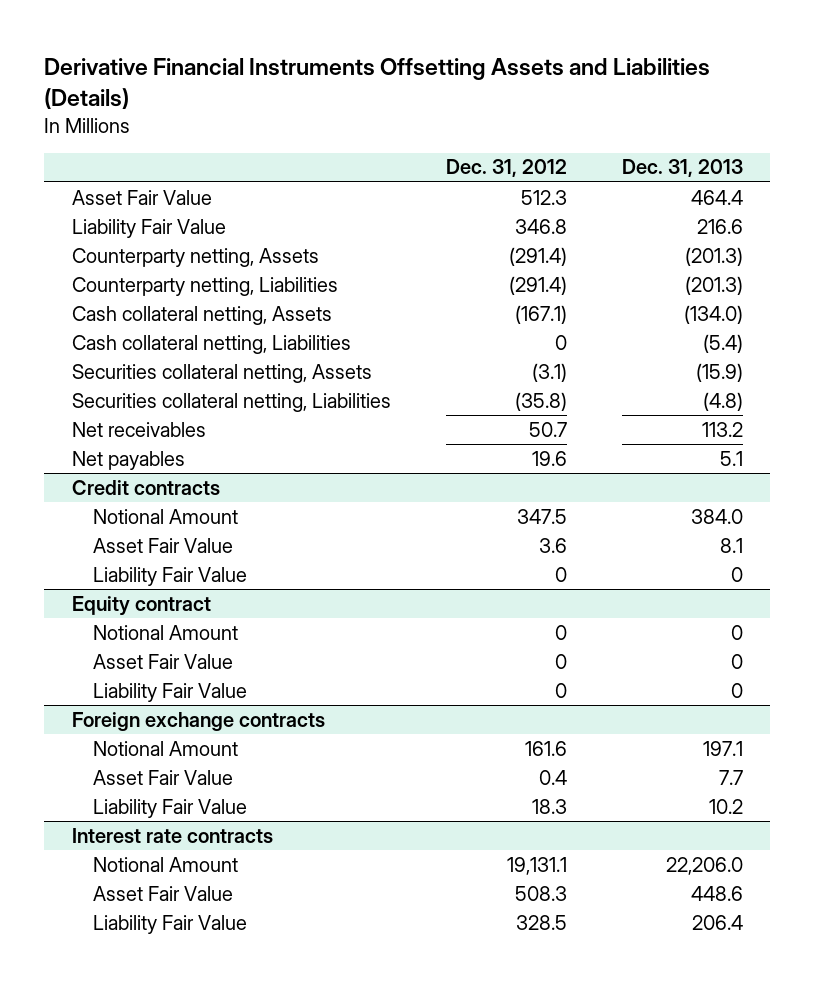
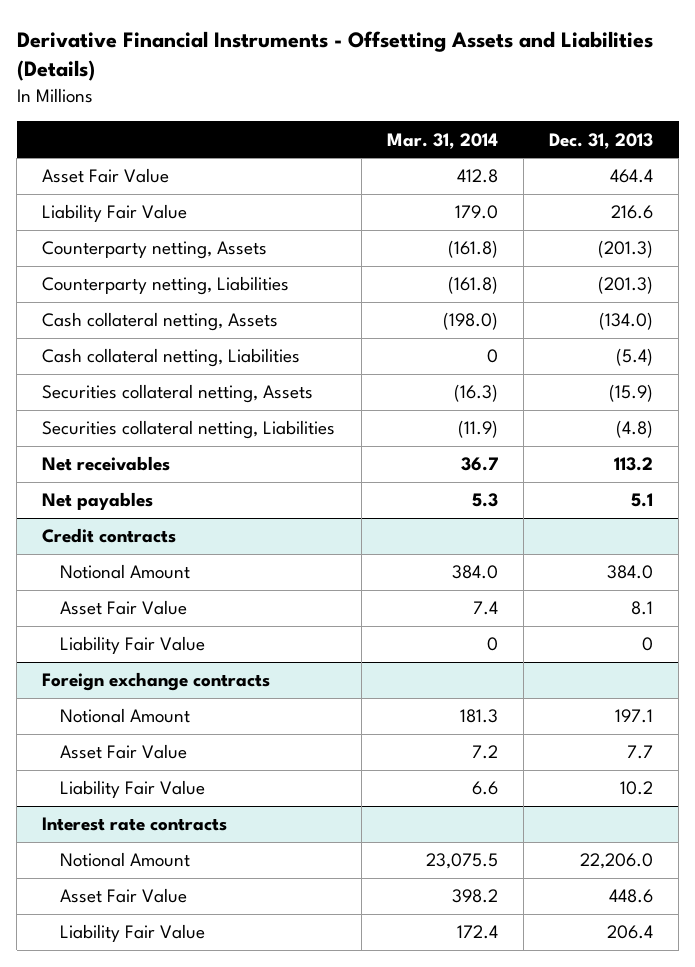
[44,58,711,109] Derivative Financial Instruments Offsetting Assets and Liabilities (Details) -> [16,30,653,82] Derivative Financial Instruments - Offsetting Assets and Liabilities (Details)
[445,159,567,178] Dec. 31, 2012 -> none
none -> [386,132,498,149] Mar. 31, 2014
[71,595,211,616] Equity contract -> none
[92,624,238,640] Notional Amount -> none
[92,653,233,669] Asset Fair Value -> none
[92,682,247,702] Liability Fair Value -> none

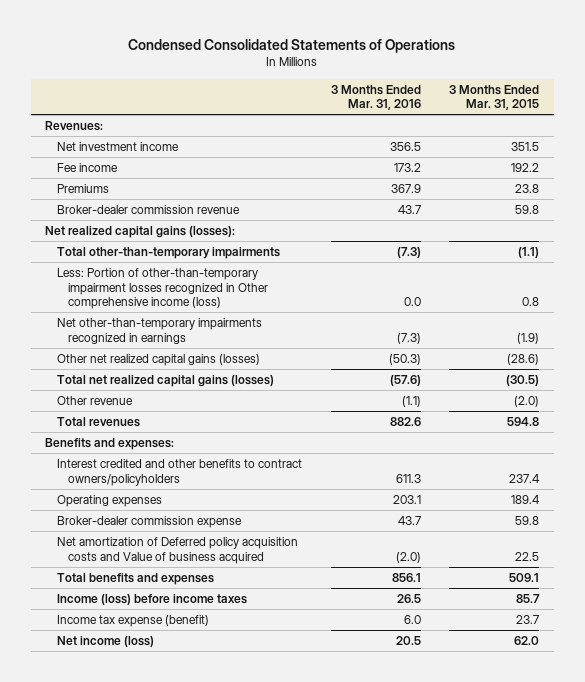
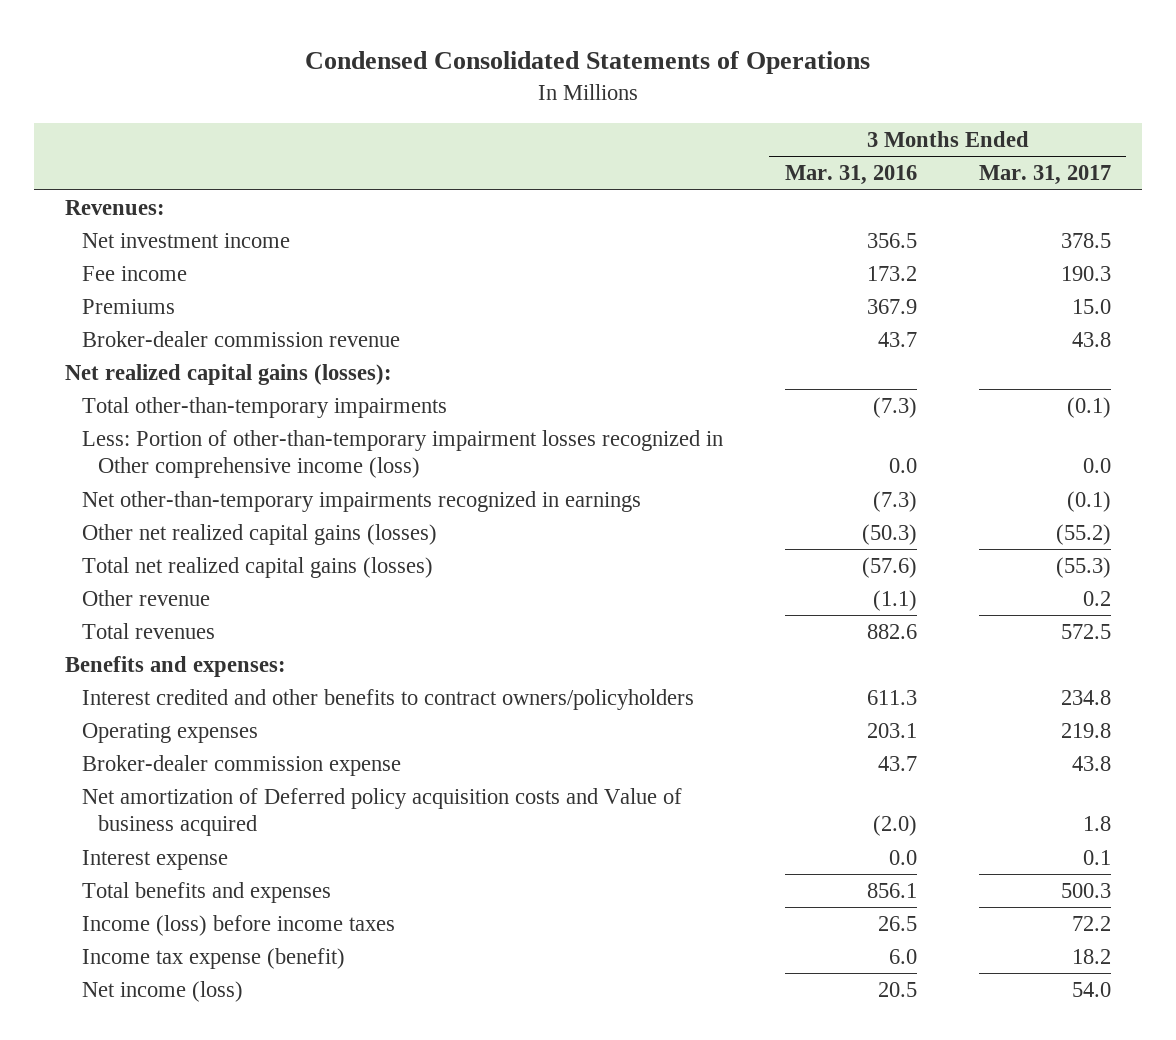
[449,84,540,111] 3 Months Ended Mar. 31, 2015 -> none
none -> [978,165,1111,186] Mar. 31, 2017
none -> [81,850,228,871] Interest expense

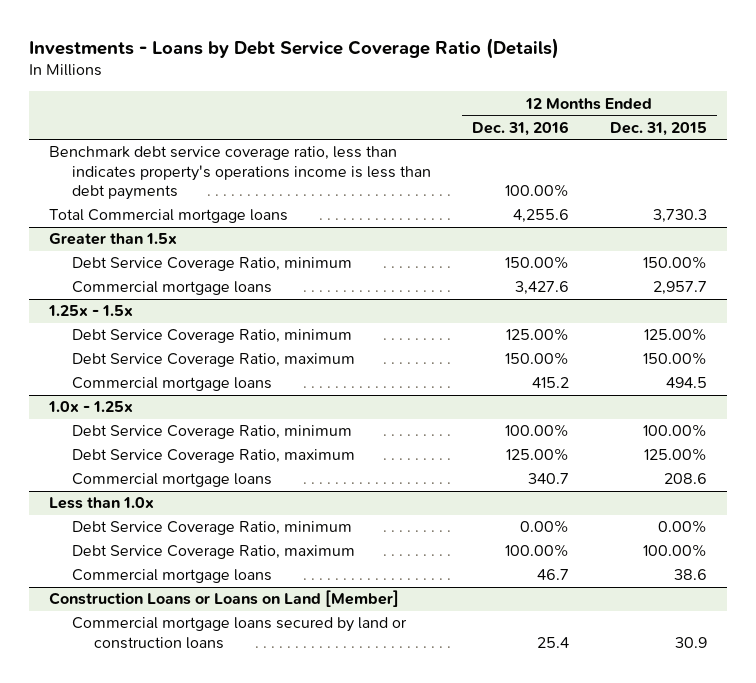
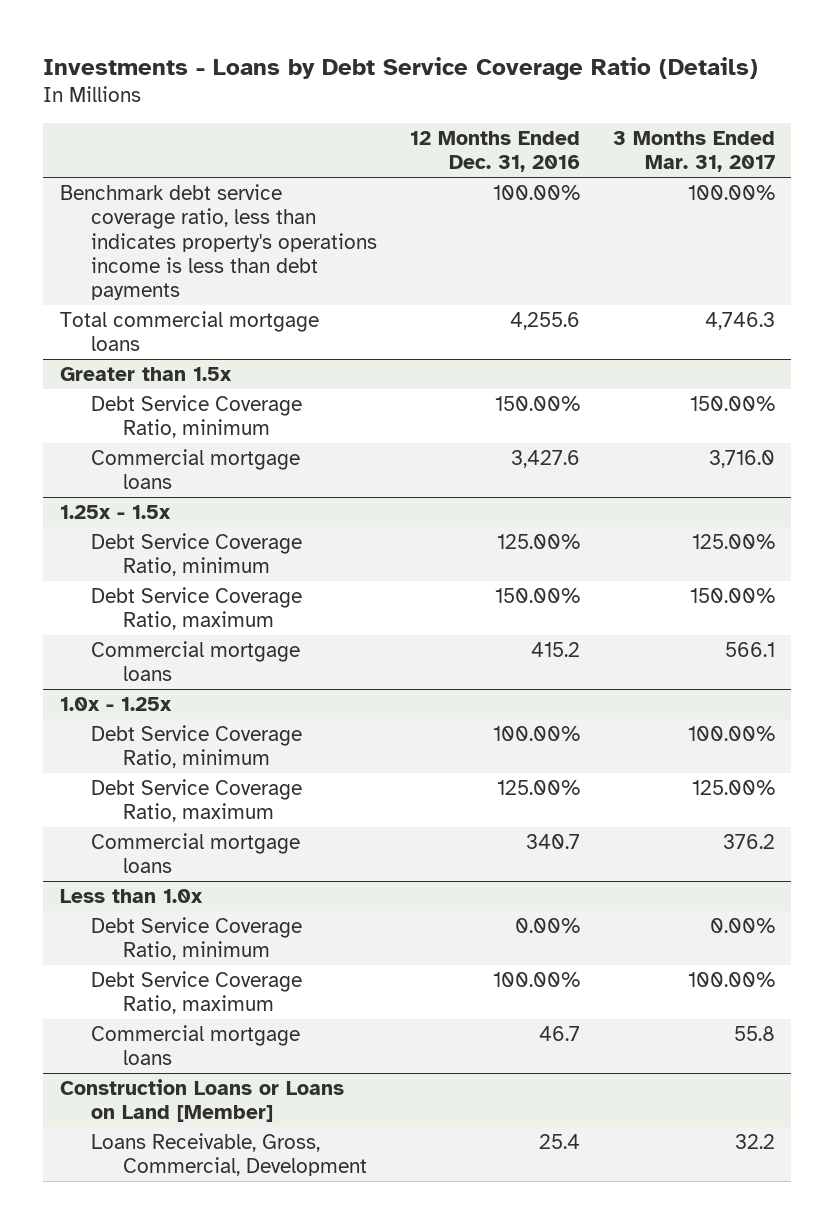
[609,121,707,136] Dec. 31, 2015 -> none
none -> [612,130,775,172] 3 Months Ended Mar. 31, 2017
[49,209,289,224] Total Commercial mortgage loans -> [59,310,319,352] Total commercial mortgage loans
[71,617,407,649] Commercial mortgage loans secured by land or construction loans -> [91,1132,367,1177] Loans Receivable, Gross, Commercial, Development

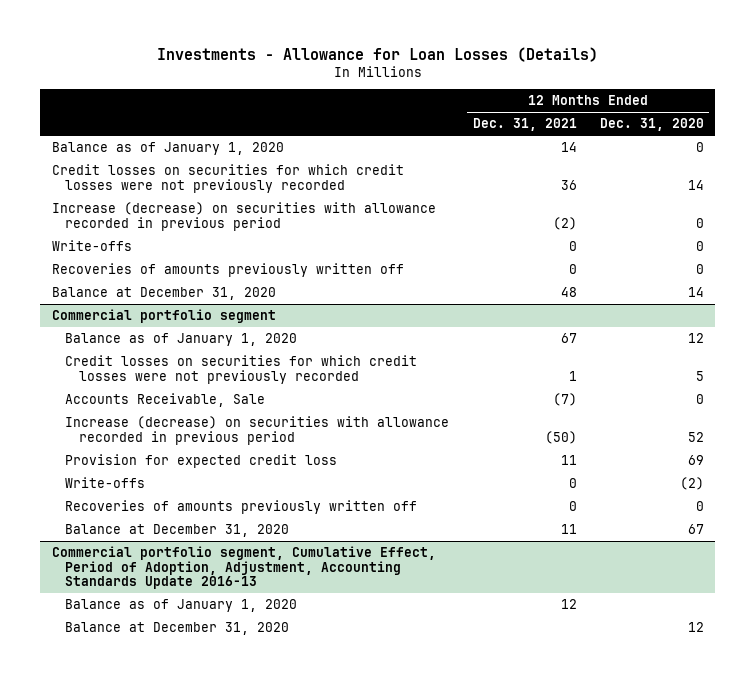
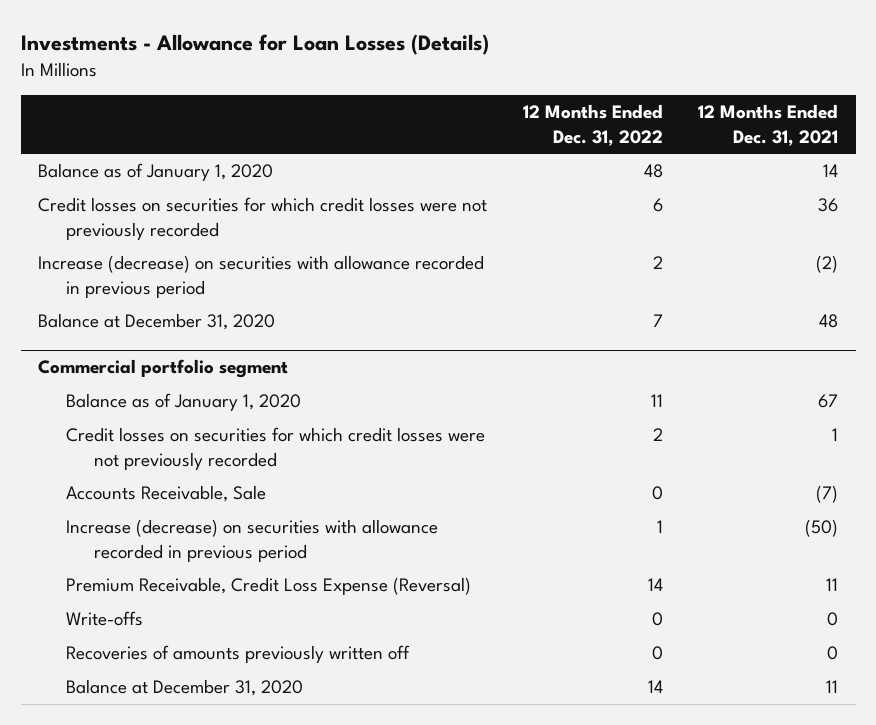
[599,118,704,132] Dec. 31, 2020 -> none
none -> [522,104,663,146] 12 Months Ended Dec. 31, 2022
[51,240,132,252] Write-offs -> none
[51,263,404,278] Recoveries of amounts previously written off -> none
[65,454,338,469] Provision for expected credit loss -> none
none -> [66,577,472,596] Premium Receivable, Credit Loss Expense (Reversal)
[51,546,436,590] Commercial portfolio segment, Cumulative Effect, Period of Adoption, Adjustment, Accounting Standards Update 2016-13 -> none
[65,599,298,613] Balance as of January 1, 2020 -> none
[65,622,290,636] Balance at December 31, 2020 -> none

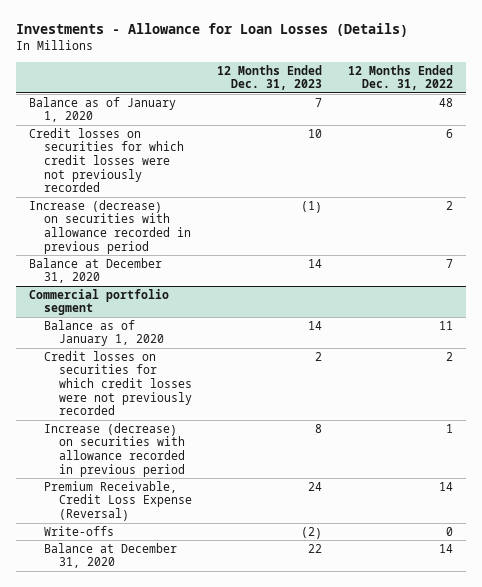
[697,104,838,146] 12 Months Ended Dec. 31, 2021 -> none
none -> [217,64,323,91] 12 Months Ended Dec. 31, 2023
[66,485,267,503] Accounts Receivable, Sale -> none
[66,645,411,664] Recoveries of amounts previously written off -> none

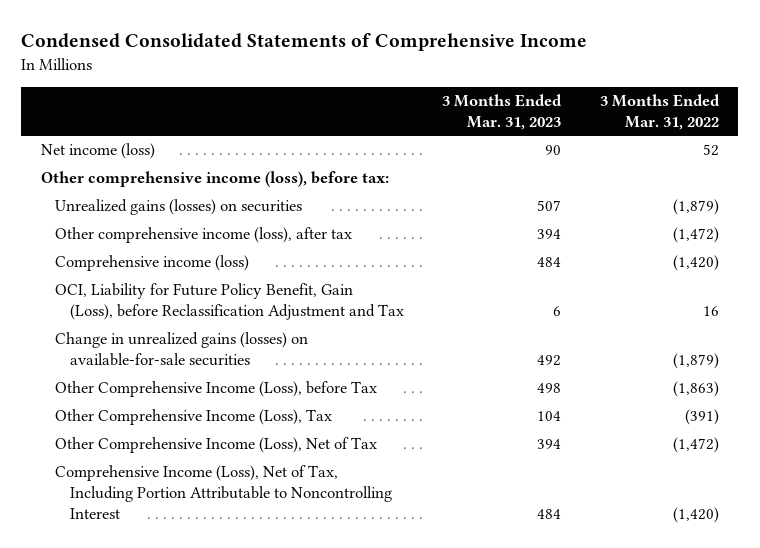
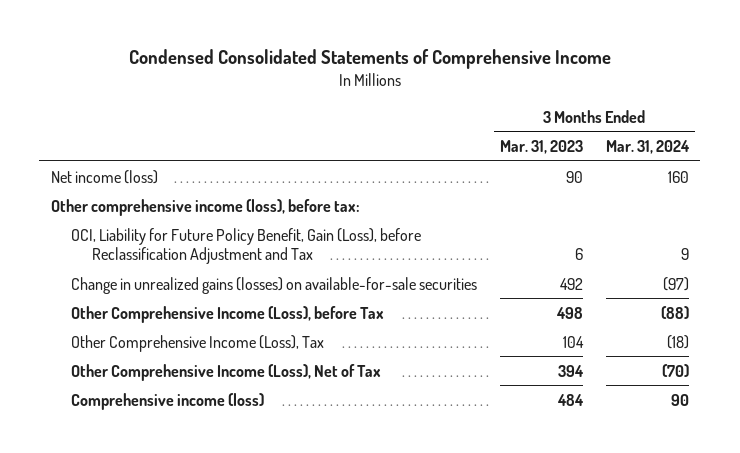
[600,94,721,130] 3 Months Ended Mar. 31, 2022 -> none
none -> [605,140,690,155] Mar. 31, 2024
[55,199,303,216] Unrealized gains (losses) on securities -> none
[55,227,353,244] Other comprehensive income (loss), after tax -> none
[55,465,392,519] Comprehensive Income (Loss), Net of Tax, Including Portion Attributable to Noncontrolling Interest -> none
[55,255,250,272] Comprehensive income (loss) -> [71,392,265,410] Comprehensive income (loss)

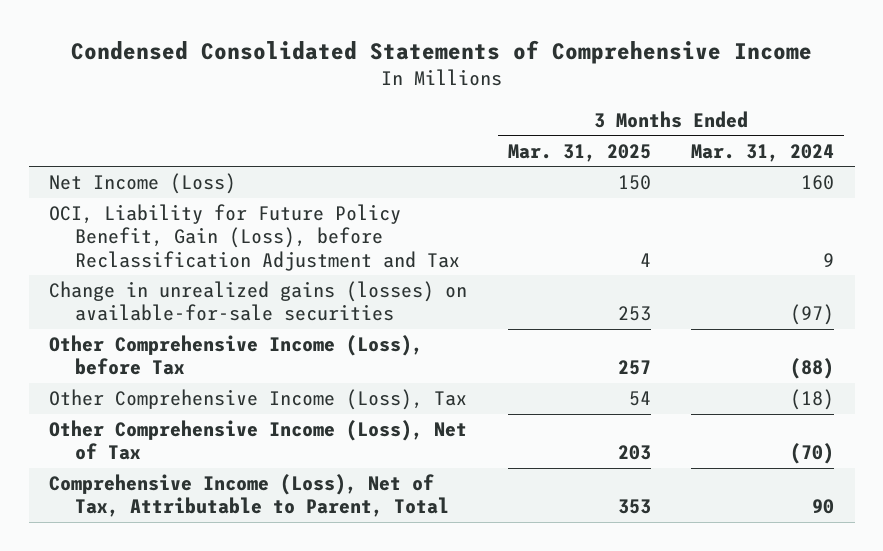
[500,140,584,155] Mar. 31, 2023 -> none
none -> [507,143,651,162] Mar. 31, 2025
[50,198,360,216] Other comprehensive income (loss), before tax: -> none
[50,169,158,184] Net income (loss) -> [49,173,237,195] Net Income (Loss)
[71,392,265,410] Comprehensive income (loss) -> [49,474,449,518] Comprehensive Income (Loss), Net of Tax, Attributable to Parent, Total

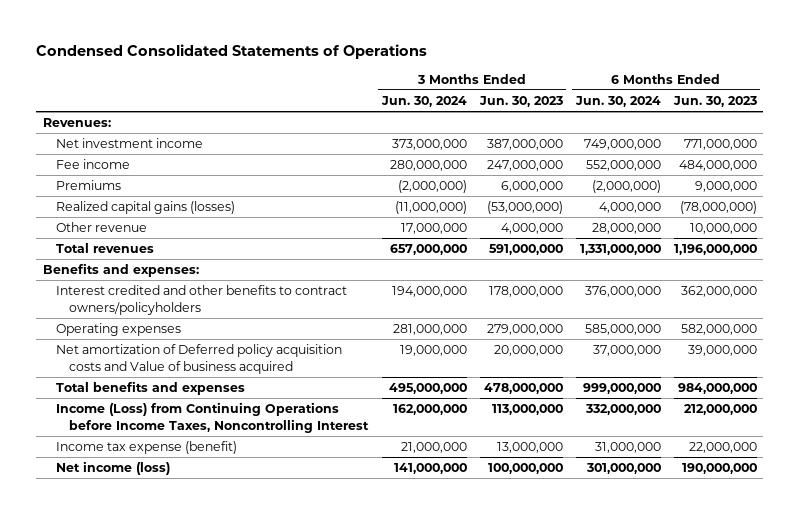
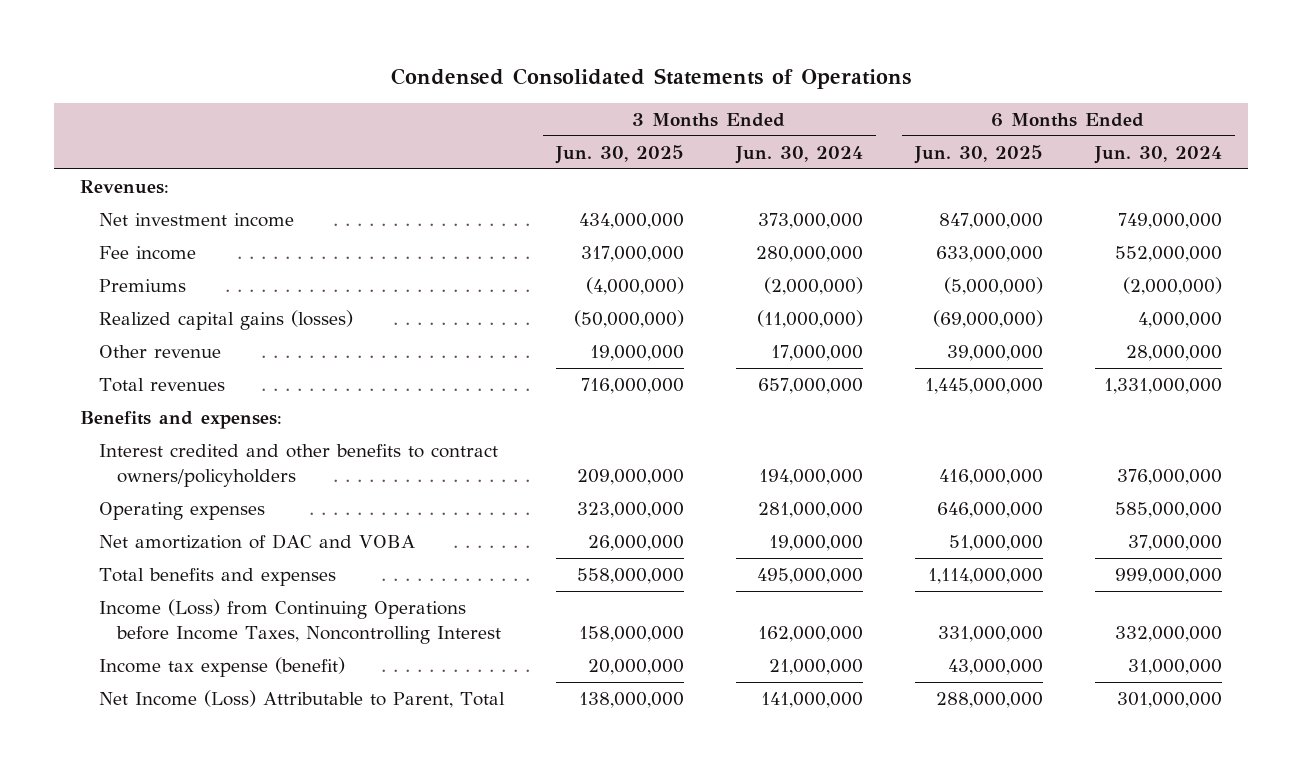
[478,95,563,107] Jun. 30, 2023 -> none
[672,95,757,107] Jun. 30, 2023 -> none
none -> [554,144,684,164] Jun. 30, 2025
none -> [913,144,1043,164] Jun. 30, 2025
[56,344,343,374] Net amortization of Deferred policy acquisition costs and Value of business acquired -> [98,533,415,549] Net amortization of DAC and VOBA
[56,461,171,476] Net income (loss) -> [98,689,505,708] Net Income (Loss) Attributable to Parent, Total

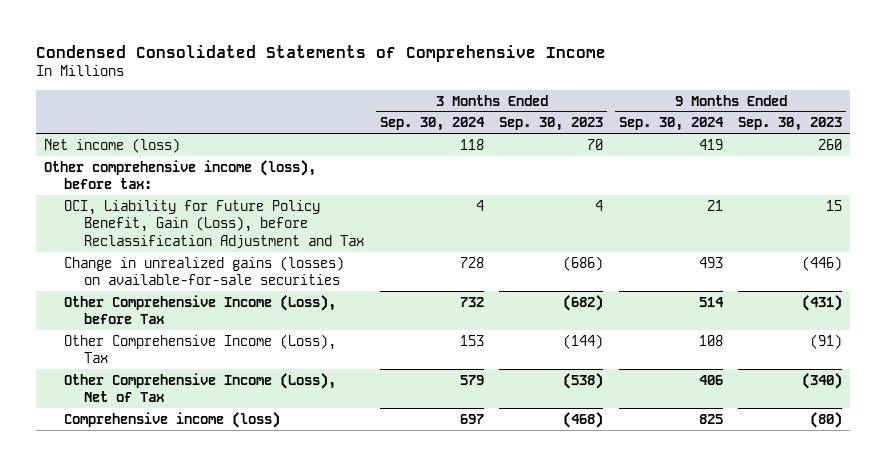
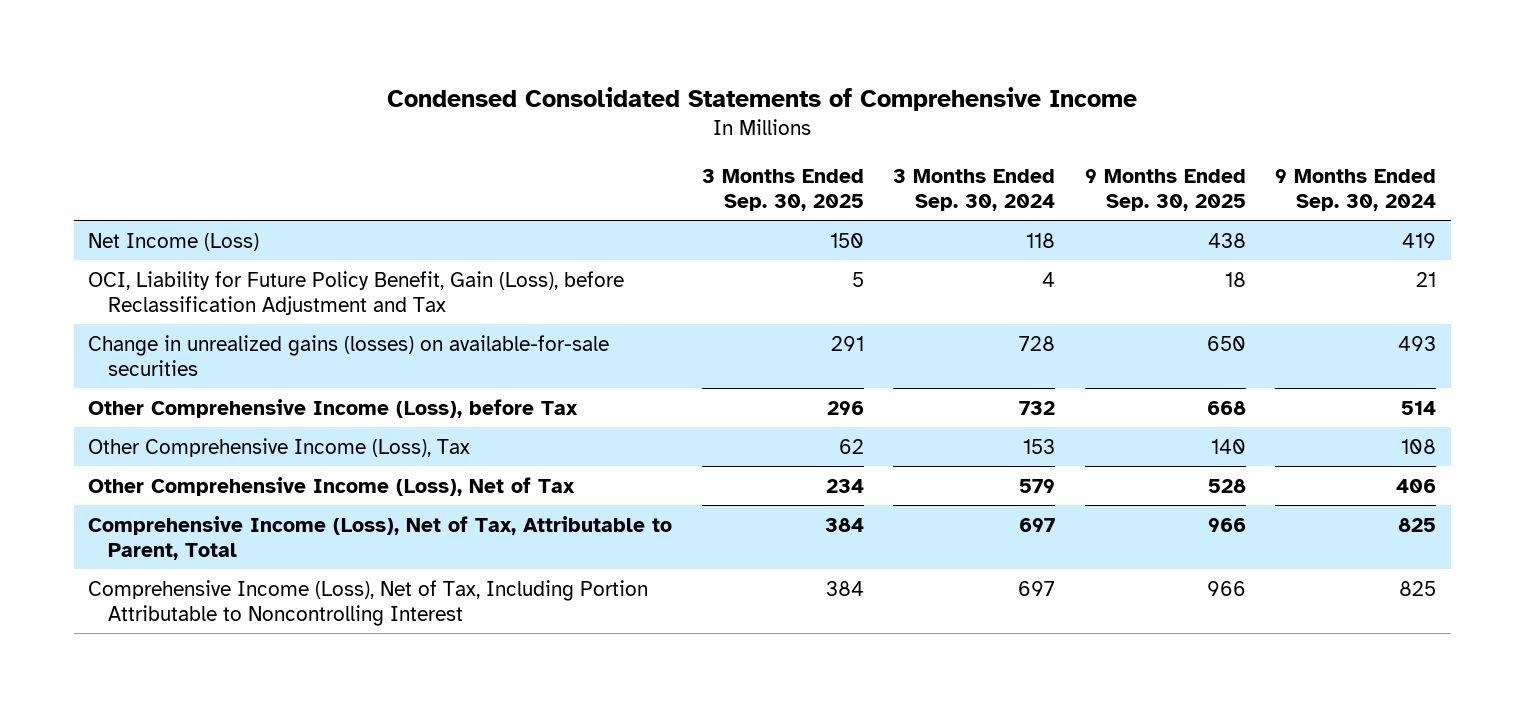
[499,117,604,132] Sep. 30, 2023 -> none
[738,117,843,132] Sep. 30, 2023 -> none
none -> [701,169,864,212] 3 Months Ended Sep. 30, 2025
none -> [1084,169,1246,212] 9 Months Ended Sep. 30, 2025
[44,159,317,190] Other comprehensive income (loss), before tax: -> none
[44,137,181,153] Net income (loss) -> [88,232,260,251] Net Income (Loss)
[64,411,281,428] Comprehensive income (loss) -> [88,515,673,560] Comprehensive Income (Loss), Net of Tax, Attributable to Parent, Total
none -> [88,579,649,626] Comprehensive Income (Loss), Net of Tax, Including Portion Attributable to Noncontrolling Interest

